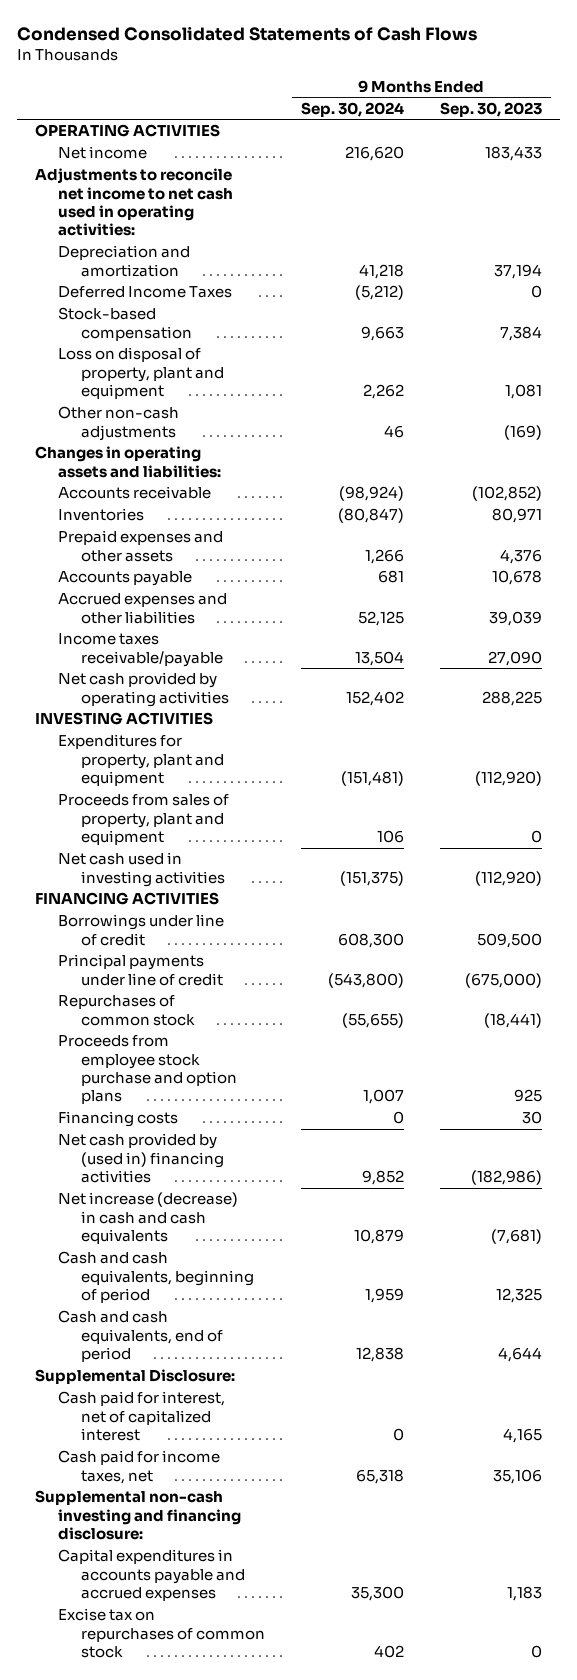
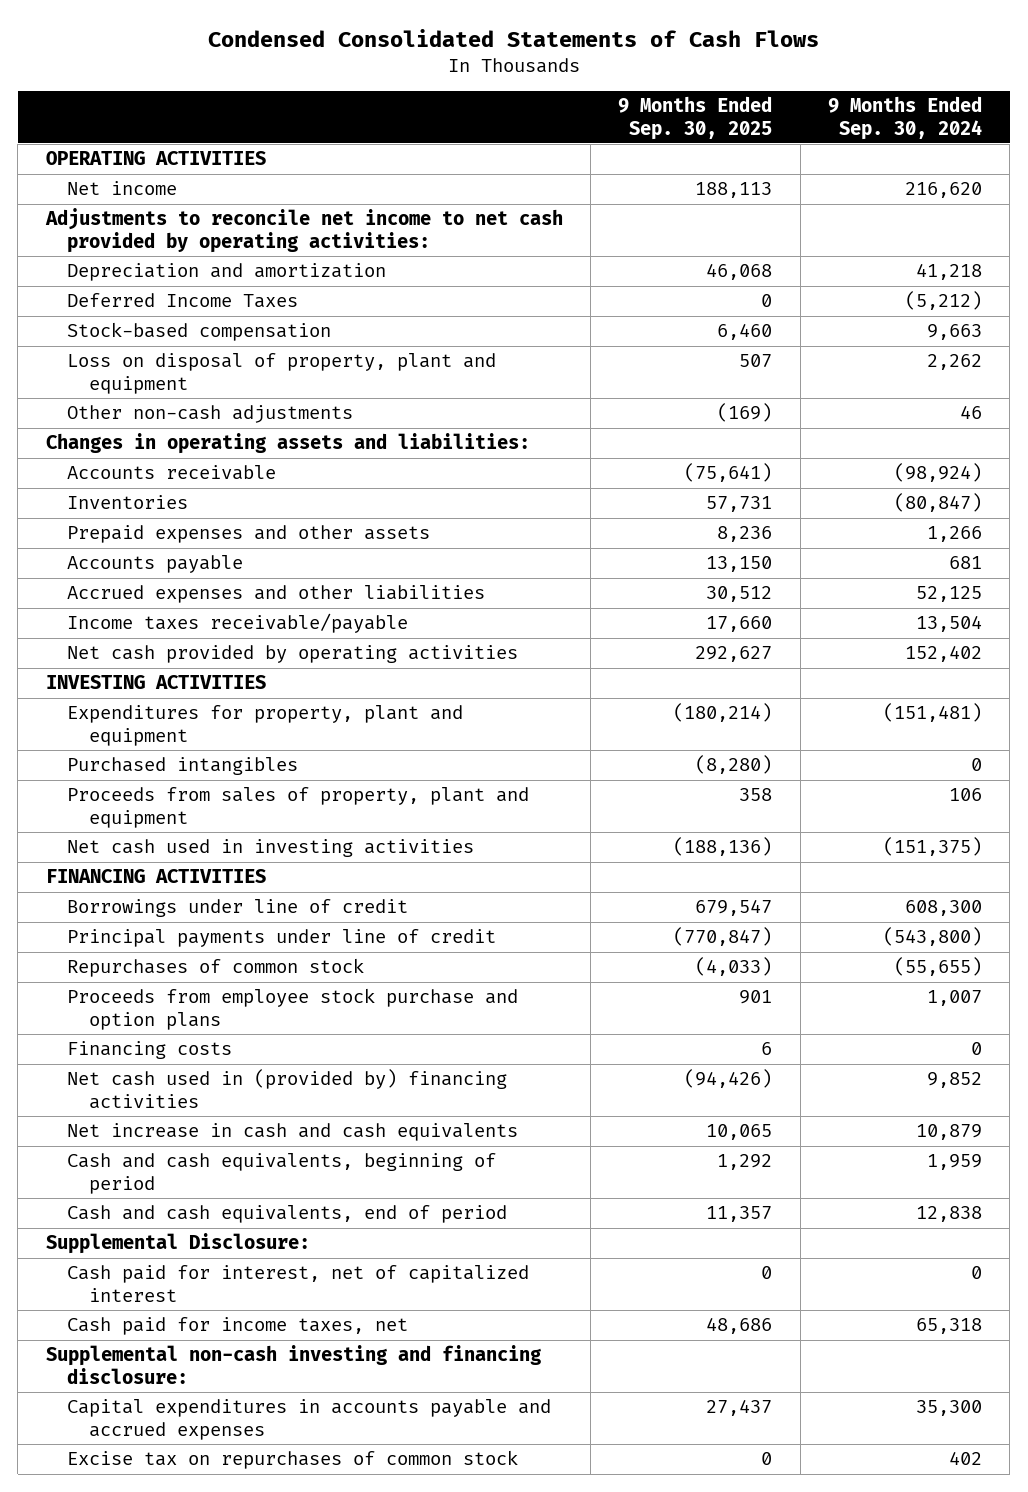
[439,101,542,117] Sep. 30, 2023 -> none
none -> [618,95,773,140] 9 Months Ended Sep. 30, 2025
[35,168,234,237] Adjustments to reconcile net income to net cash used in operating activities: -> [44,208,563,253] Adjustments to reconcile net income to net cash provided by operating activities:
none -> [67,757,299,776] Purchased intangibles
[58,1133,224,1184] Net cash provided by (used in) financing activities -> [67,1069,508,1109] Net cash used in (provided by) financing activities
[58,1192,239,1245] Net increase (decrease) in cash and cash equivalents -> [67,1123,519,1142] Net increase in cash and cash equivalents

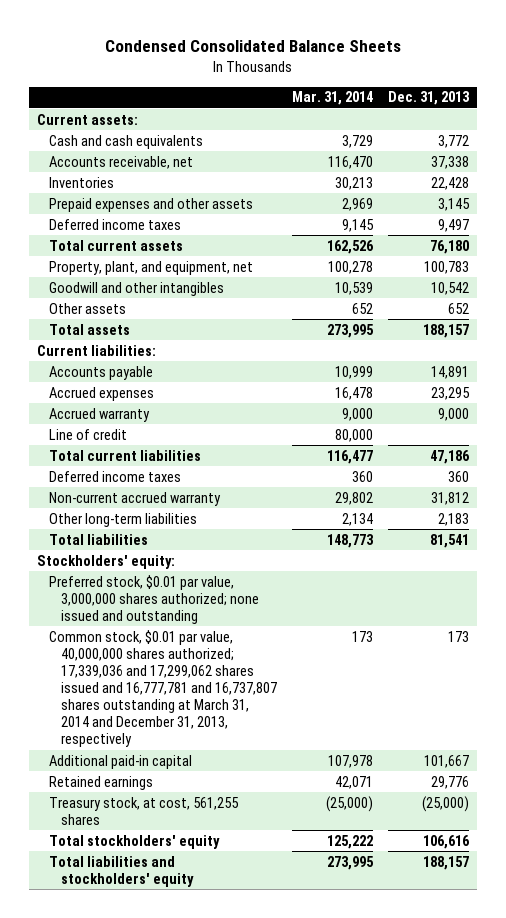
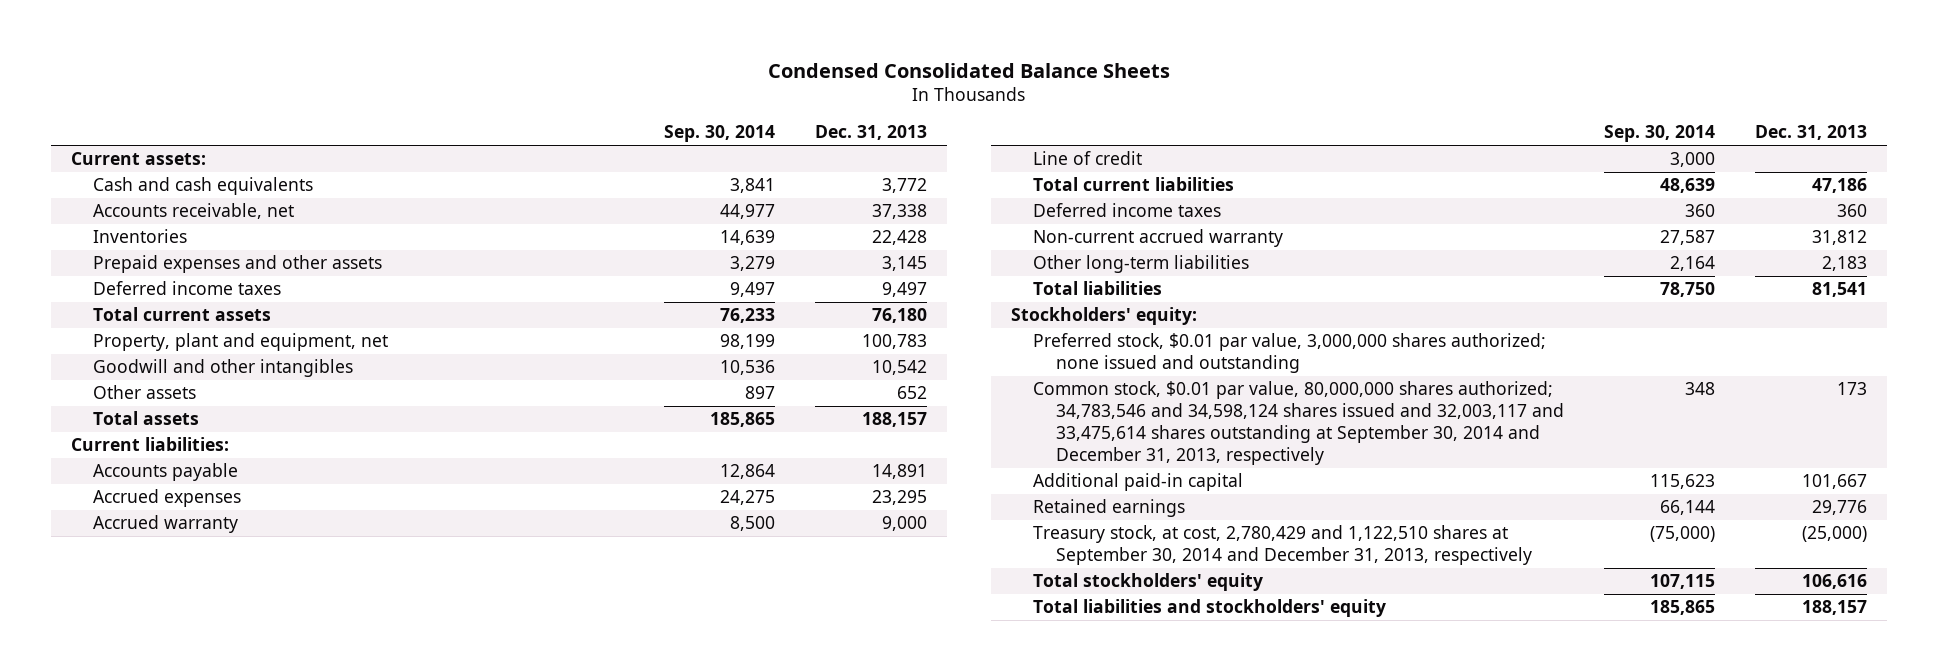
[292,91,374,106] Mar. 31, 2014 -> none
none -> [664,125,776,143] Sep. 30, 2014
[48,260,253,275] Property, plant, and equipment, net -> [93,333,389,352] Property, plant and equipment, net
[48,629,277,748] Common stock, $0.01 par value, 40,000,000 shares authorized; 17,339,036 and 17,299,062 shares issued and 16,777,781 and 16,737,807 shares outstanding at March 31, 2014 and December 31, 2013, respectively -> [1033,381,1564,465] Common stock, $0.01 par value, 80,000,000 shares authorized; 34,783,546 and 34,598,124 shares issued and 32,003,117 and 33,475,614 shares outstanding at September 30, 2014 and December 31, 2013, respectively
[48,796,239,825] Treasury stock, at cost, 561,255 shares -> [1033,525,1532,566] Treasury stock, at cost, 2,780,429 and 1,122,510 shares at September 30, 2014 and December 31, 2013, respectively

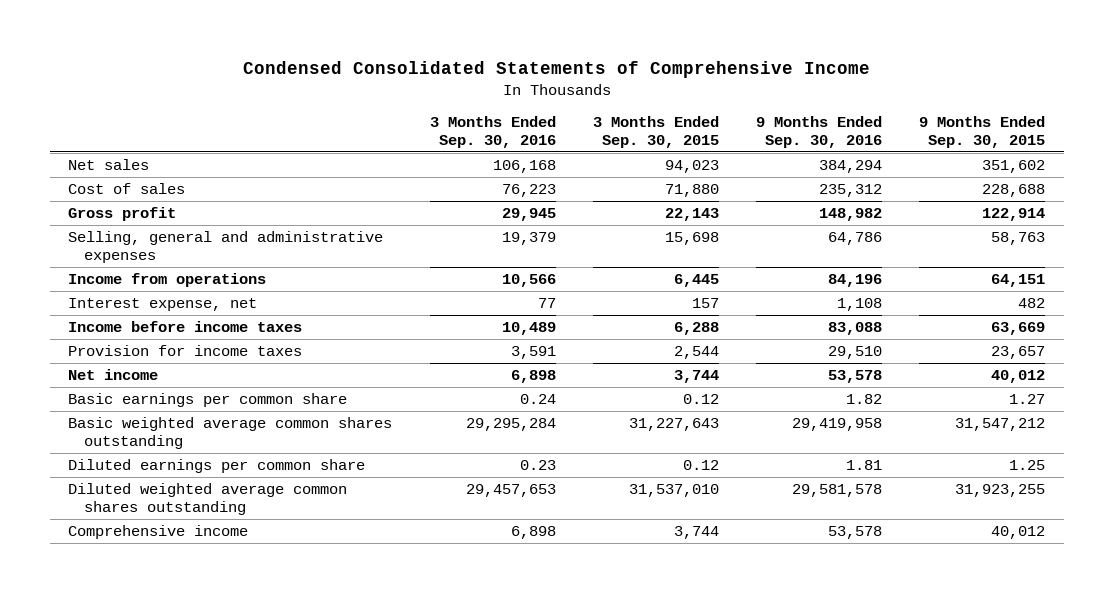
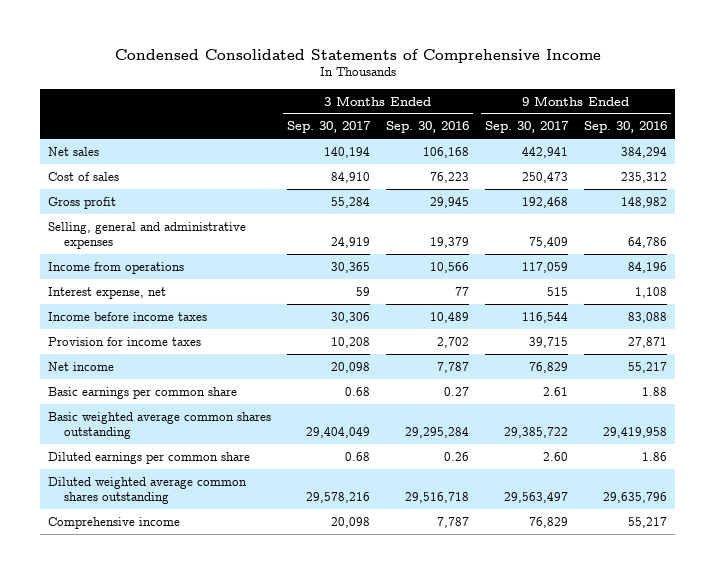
[592,115,719,149] 3 Months Ended Sep. 30, 2015 -> none
[918,115,1045,149] 9 Months Ended Sep. 30, 2015 -> none
none -> [287,121,372,134] Sep. 30, 2017
none -> [485,121,570,134] Sep. 30, 2017
[510,346,556,360] 3,591 -> [437,336,470,348] 2,702
[827,346,882,360] 29,510 -> [628,336,668,348] 27,871
[510,370,556,384] 6,898 -> [437,361,470,373] 7,787
[827,370,882,384] 53,578 -> [628,361,668,373] 55,217
[519,394,556,405] 0.24 -> [444,386,470,396] 0.27
[845,394,882,405] 1.82 -> [642,386,668,396] 1.88
[519,460,556,471] 0.23 -> [444,451,470,461] 0.26
[845,460,882,471] 1.81 -> [642,451,668,461] 1.86
[465,484,556,498] 29,457,653 -> [405,492,470,504] 29,516,718
[791,484,882,498] 29,581,578 -> [603,492,668,504] 29,635,796
[510,526,556,540] 6,898 -> [437,516,470,528] 7,787
[827,526,882,540] 53,578 -> [628,516,668,528] 55,217

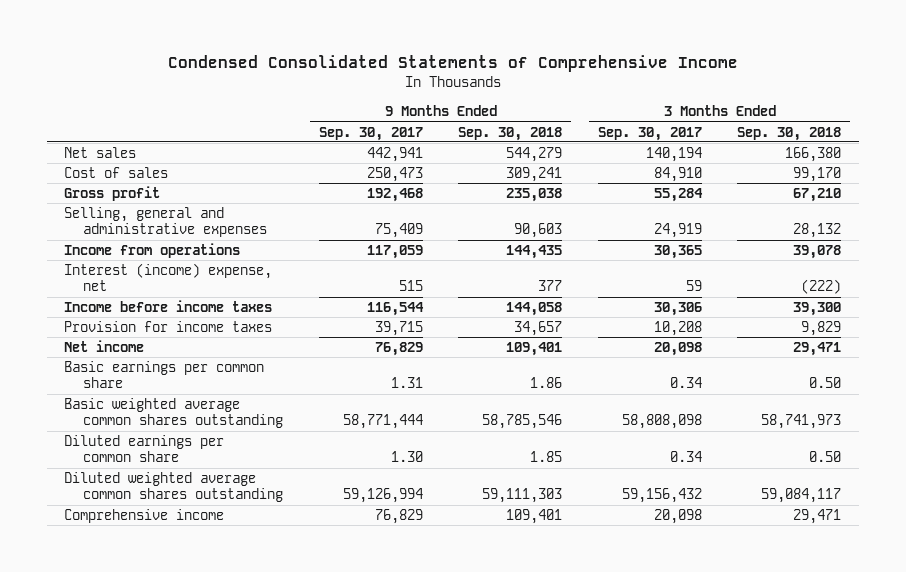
[386,121,470,134] Sep. 30, 2016 -> none
[584,121,668,134] Sep. 30, 2016 -> none
none -> [458,126,563,141] Sep. 30, 2018
none -> [737,126,842,141] Sep. 30, 2018
[48,286,167,299] Interest expense, net -> [64,263,273,292] Interest (income) expense, net
[345,386,371,396] 0.68 -> [669,377,702,389] 0.34
[543,386,569,396] 2.61 -> [390,377,423,389] 1.31
[306,427,371,439] 29,404,049 -> [621,414,702,430] 58,808,098
[504,427,569,439] 29,385,722 -> [342,414,423,430] 58,771,444
[345,451,371,461] 0.68 -> [669,451,702,463] 0.34
[543,451,569,461] 2.60 -> [390,451,423,463] 1.30
[306,492,371,504] 29,578,216 -> [621,488,702,504] 59,156,432
[504,492,569,504] 29,563,497 -> [342,488,423,504] 59,126,994

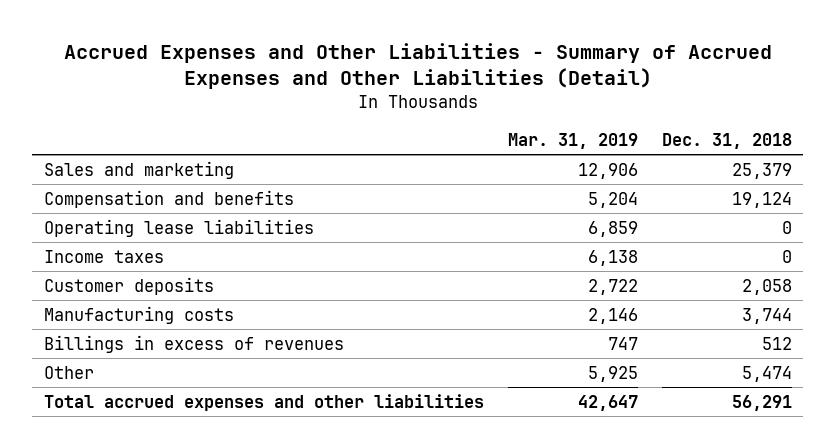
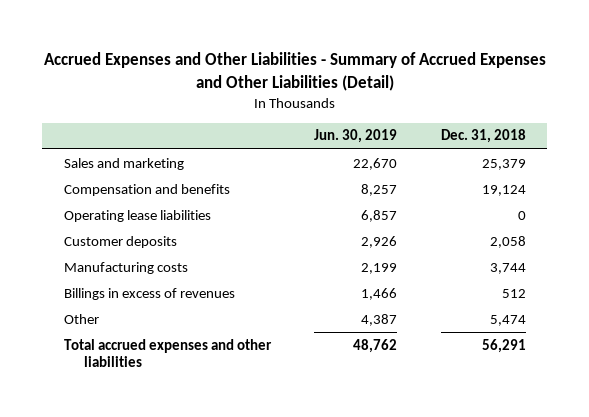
[507,133,638,150] Mar. 31, 2019 -> none
none -> [314,129,398,144] Jun. 30, 2019
[44,249,165,263] Income taxes -> none

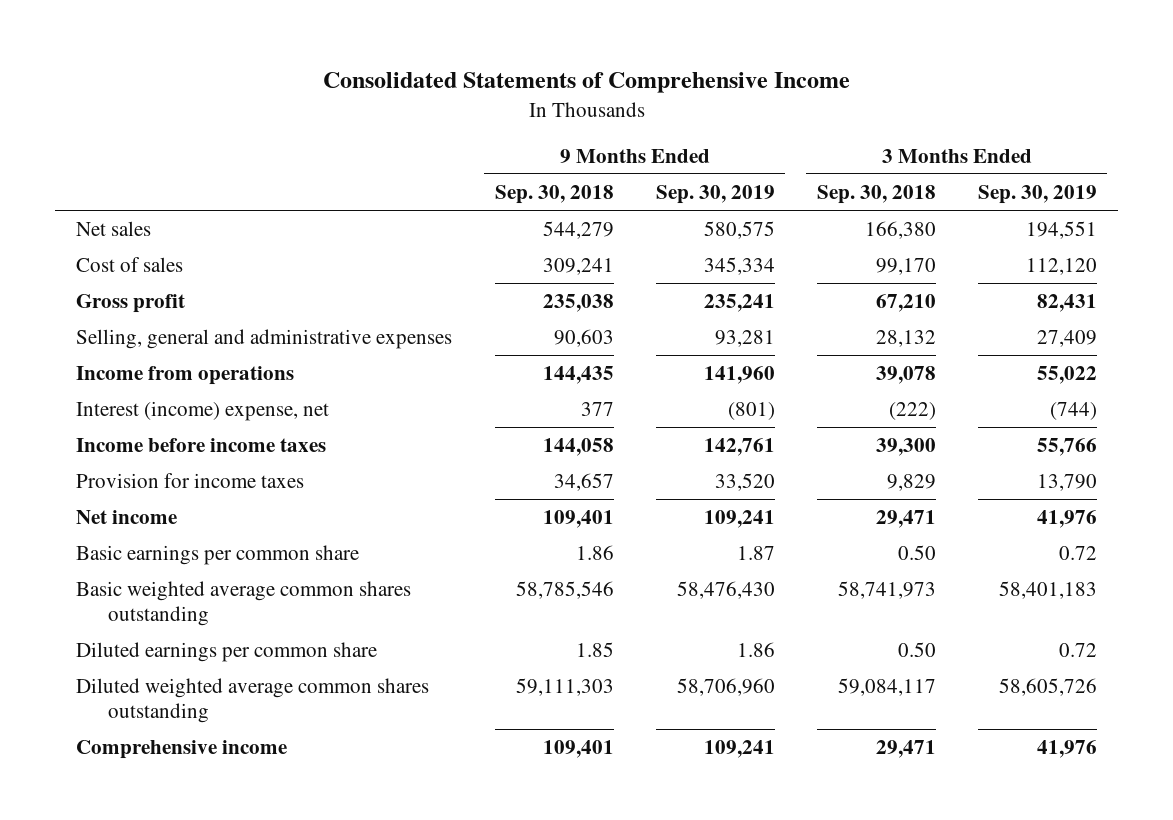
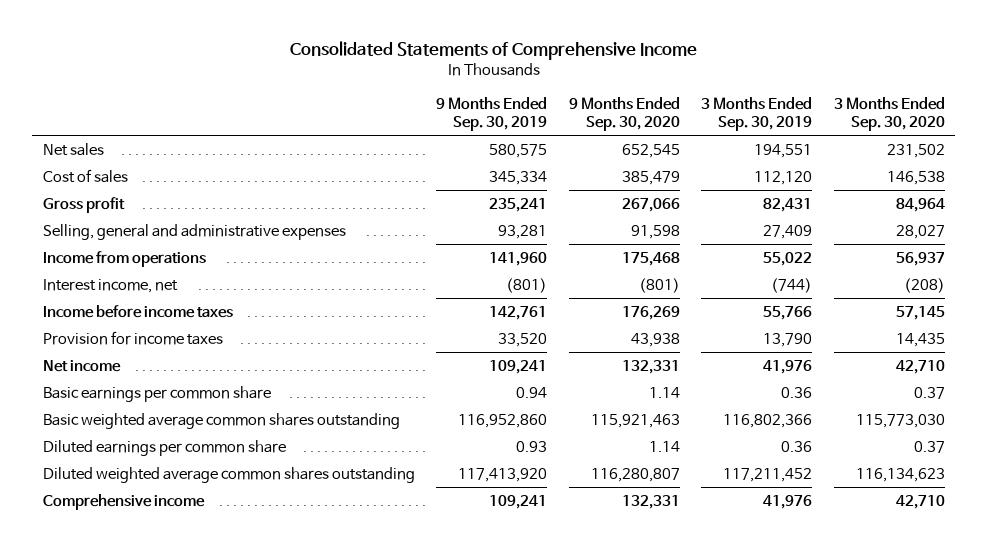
[494,184,614,204] Sep. 30, 2018 -> none
[816,184,936,204] Sep. 30, 2018 -> none
none -> [568,96,680,131] 9 Months Ended Sep. 30, 2020
none -> [833,96,945,131] 3 Months Ended Sep. 30, 2020
[76,401,330,422] Interest (income) expense, net -> [43,278,179,293] Interest income, net
[736,546,775,561] 1.87 -> [516,386,548,398] 0.94
[1058,546,1097,561] 0.72 -> [781,386,813,398] 0.36
[676,581,775,600] 58,476,430 -> [458,413,548,428] 116,952,860
[998,581,1097,600] 58,401,183 -> [723,413,813,428] 116,802,366
[736,642,775,658] 1.86 -> [516,440,548,452] 0.93
[1058,643,1097,658] 0.72 -> [781,440,813,452] 0.36
[676,678,775,697] 58,706,960 -> [458,467,548,482] 117,413,920
[998,678,1097,697] 58,605,726 -> [723,467,813,482] 117,211,452

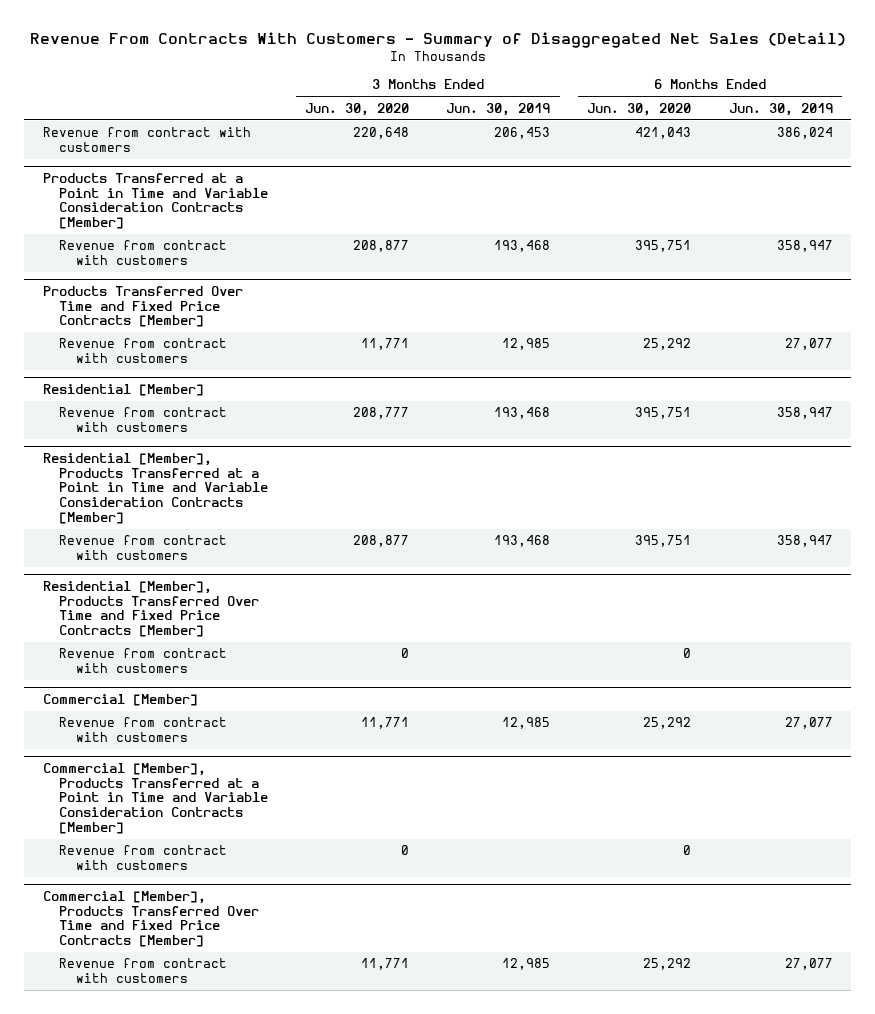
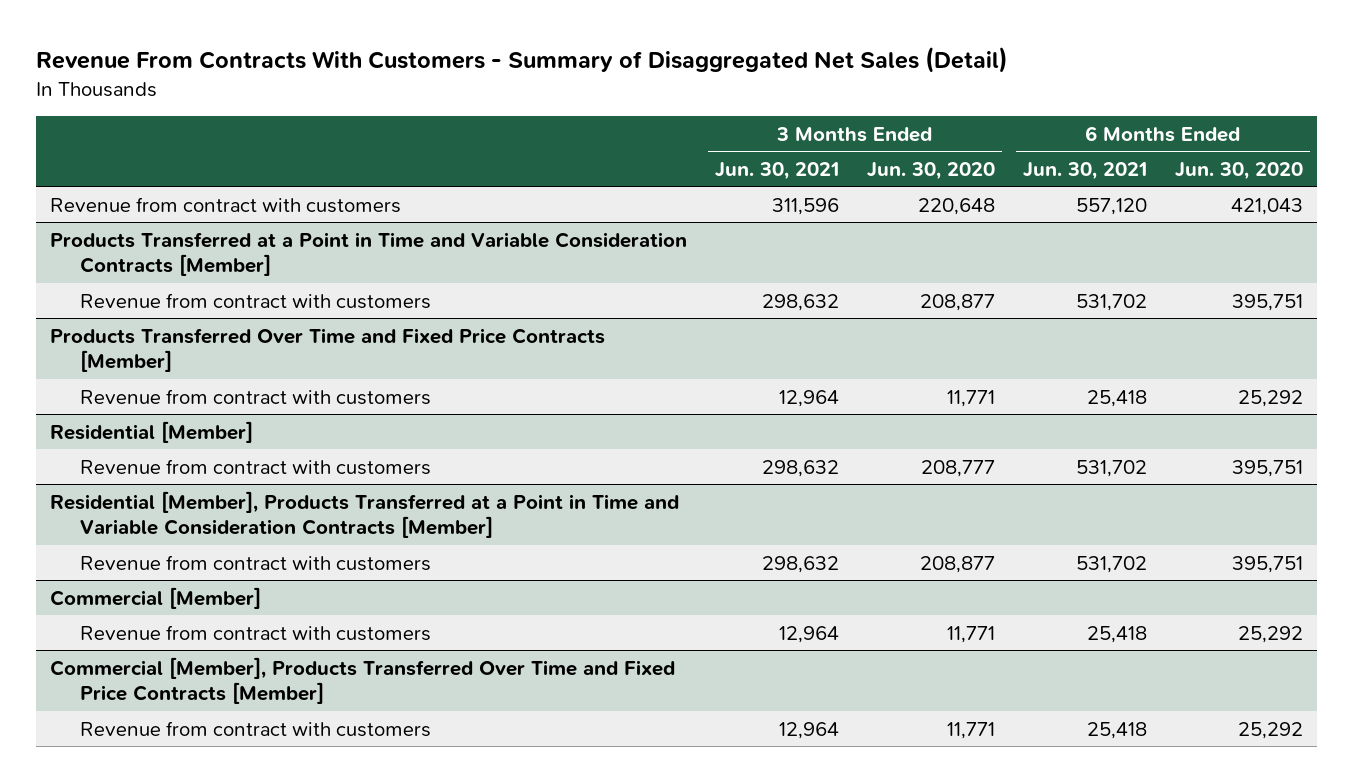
[446,102,551,116] Jun. 30, 2019 -> none
[728,102,833,116] Jun. 30, 2019 -> none
none -> [715,161,840,180] Jun. 30, 2021
none -> [1023,161,1148,180] Jun. 30, 2021
[42,580,260,638] Residential [Member], Products Transferred Over Time and Fixed Price Contracts [Member] -> none
[59,648,228,674] Revenue from contract with customers -> none
[42,762,269,835] Commercial [Member], Products Transferred at a Point in Time and Variable Consideration Contracts [Member] -> none
[59,845,228,871] Revenue from contract with customers -> none

